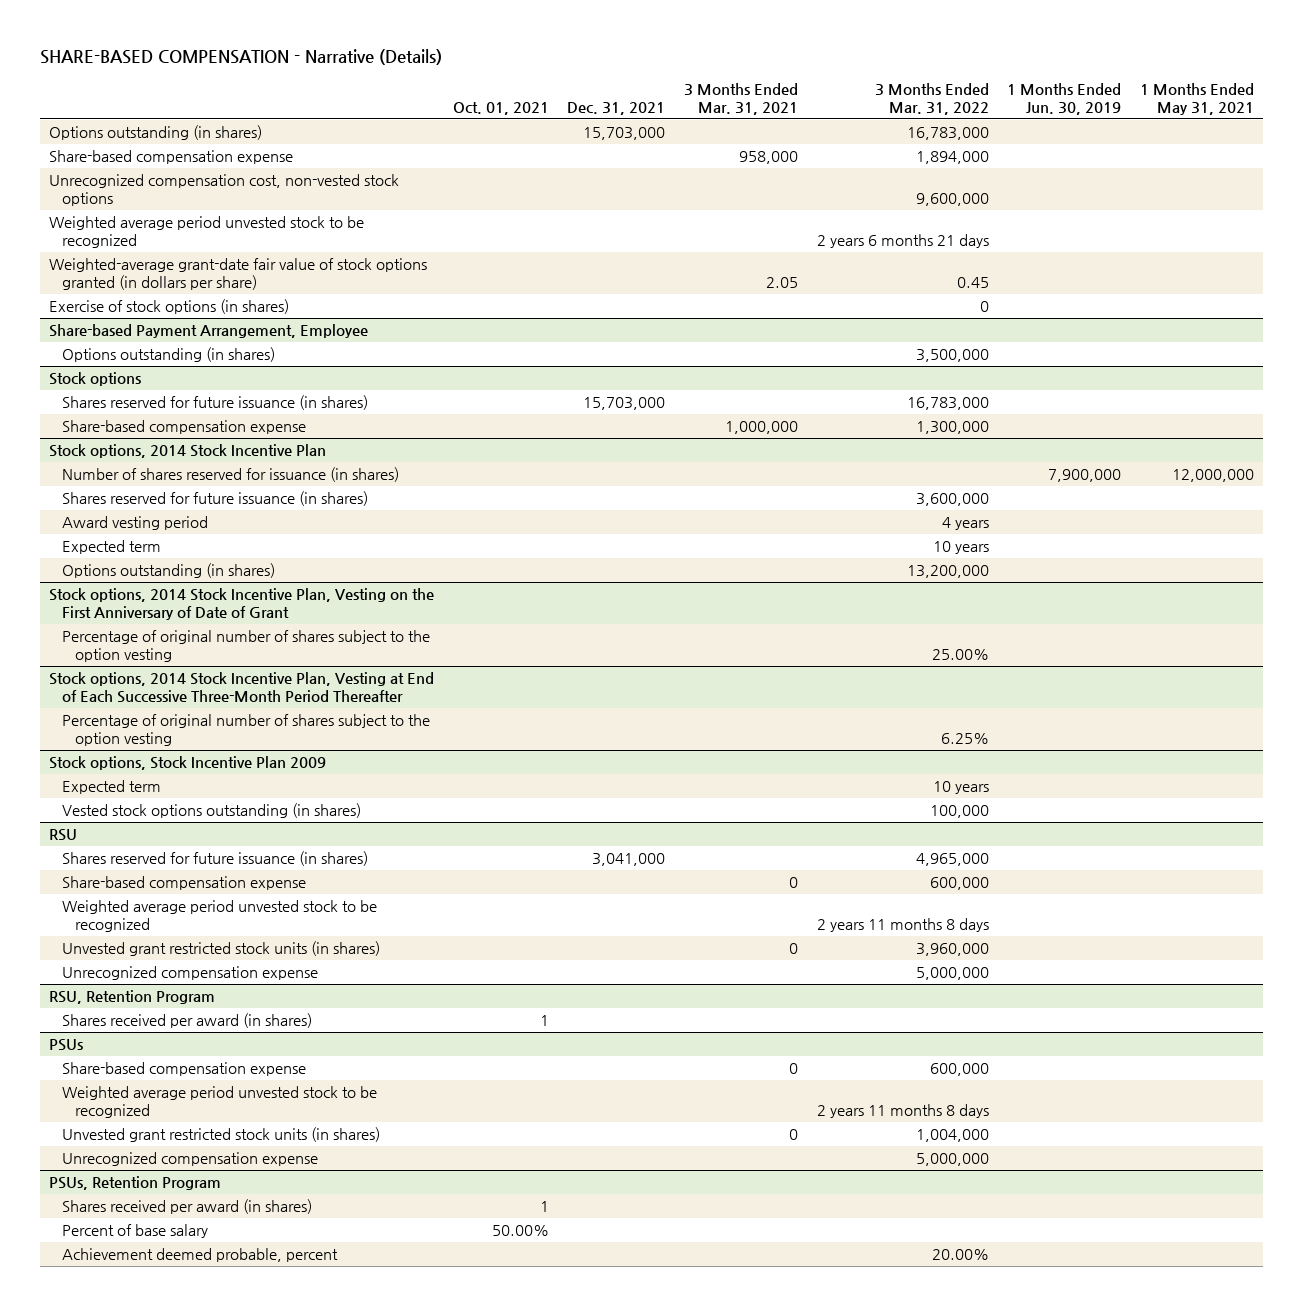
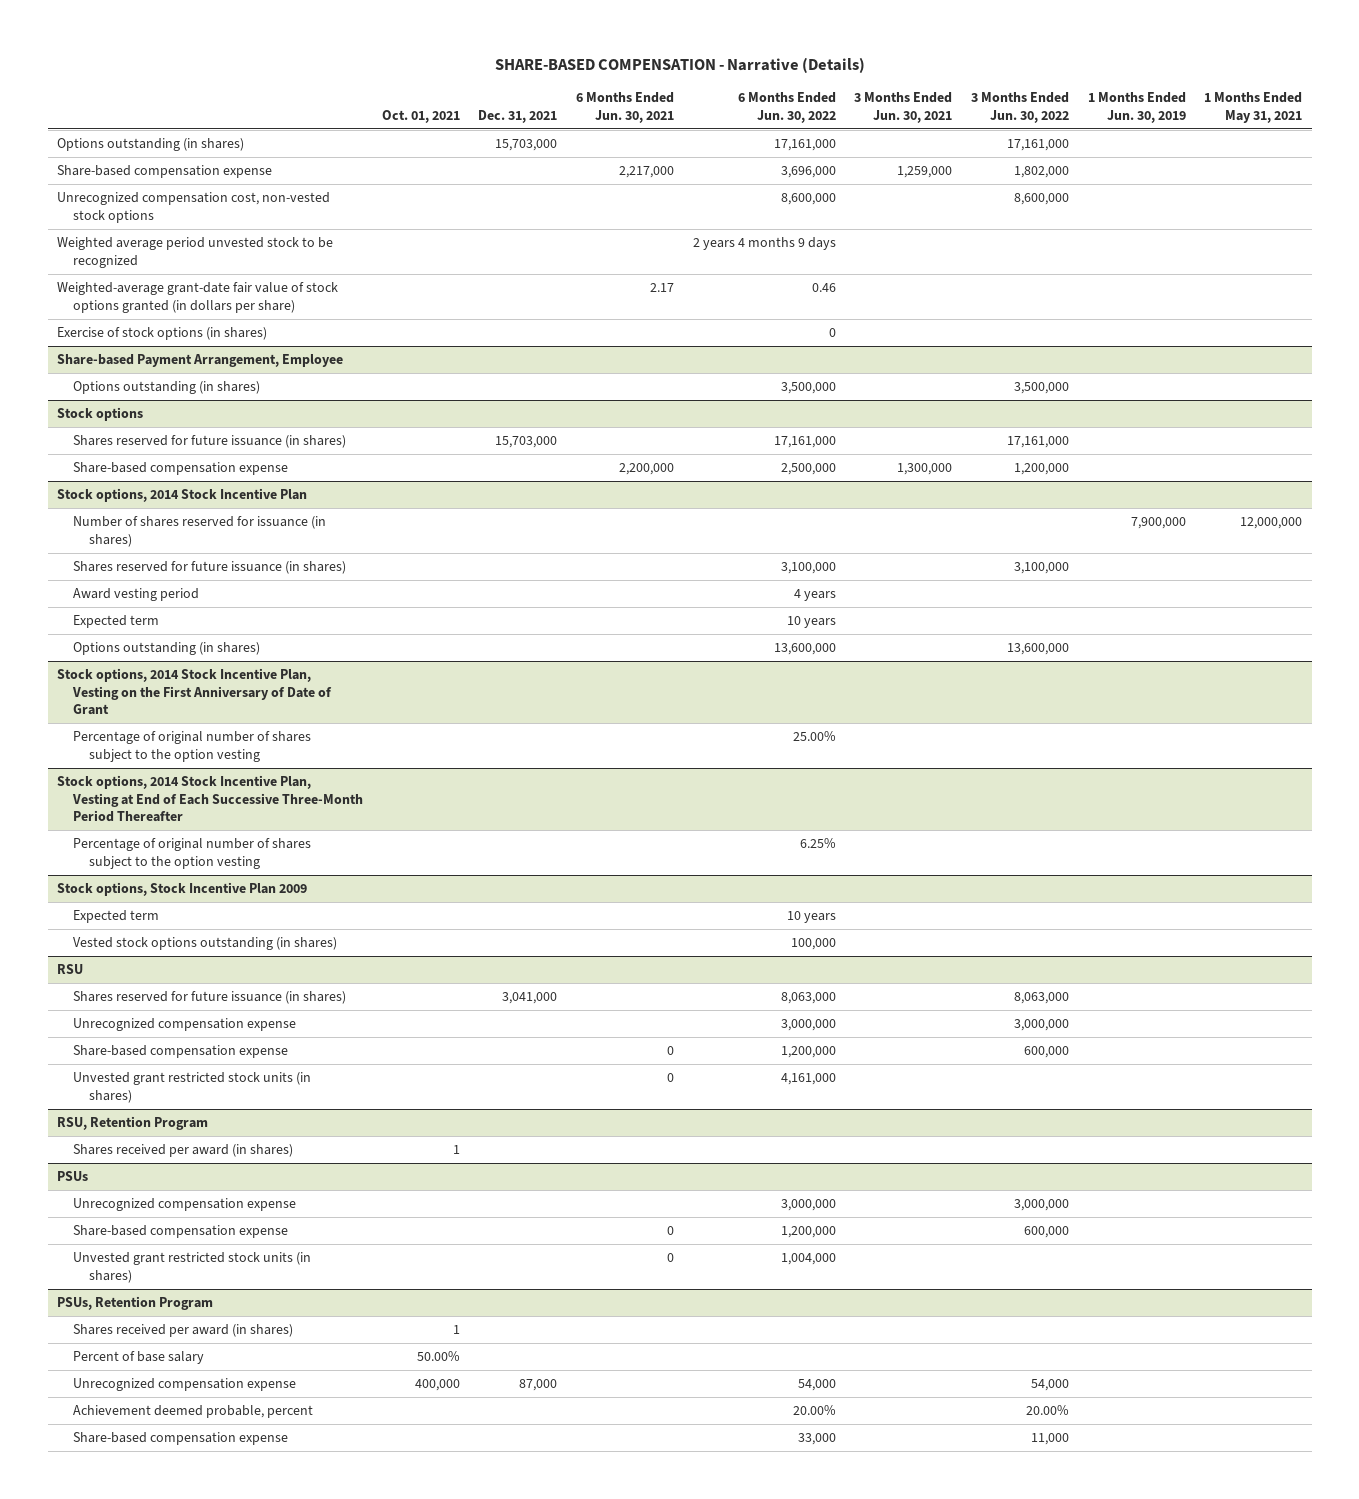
[683,83,798,116] 3 Months Ended Mar. 31, 2021 -> none
[874,83,989,116] 3 Months Ended Mar. 31, 2022 -> none
none -> [575,92,674,123] 6 Months Ended Jun. 30, 2021
none -> [737,92,836,123] 6 Months Ended Jun. 30, 2022
none -> [854,92,953,123] 3 Months Ended Jun. 30, 2021
none -> [970,92,1069,123] 3 Months Ended Jun. 30, 2022
[61,966,318,981] Unrecognized compensation expense -> [72,1018,296,1032] Unrecognized compensation expense
[61,900,377,932] Weighted average period unvested stock to be recognized -> none
[61,1152,318,1167] Unrecognized compensation expense -> [72,1198,296,1212] Unrecognized compensation expense
[61,1086,377,1118] Weighted average period unvested stock to be recognized -> none
none -> [72,1378,296,1392] Unrecognized compensation expense
none -> [72,1432,288,1446] Share-based compensation expense

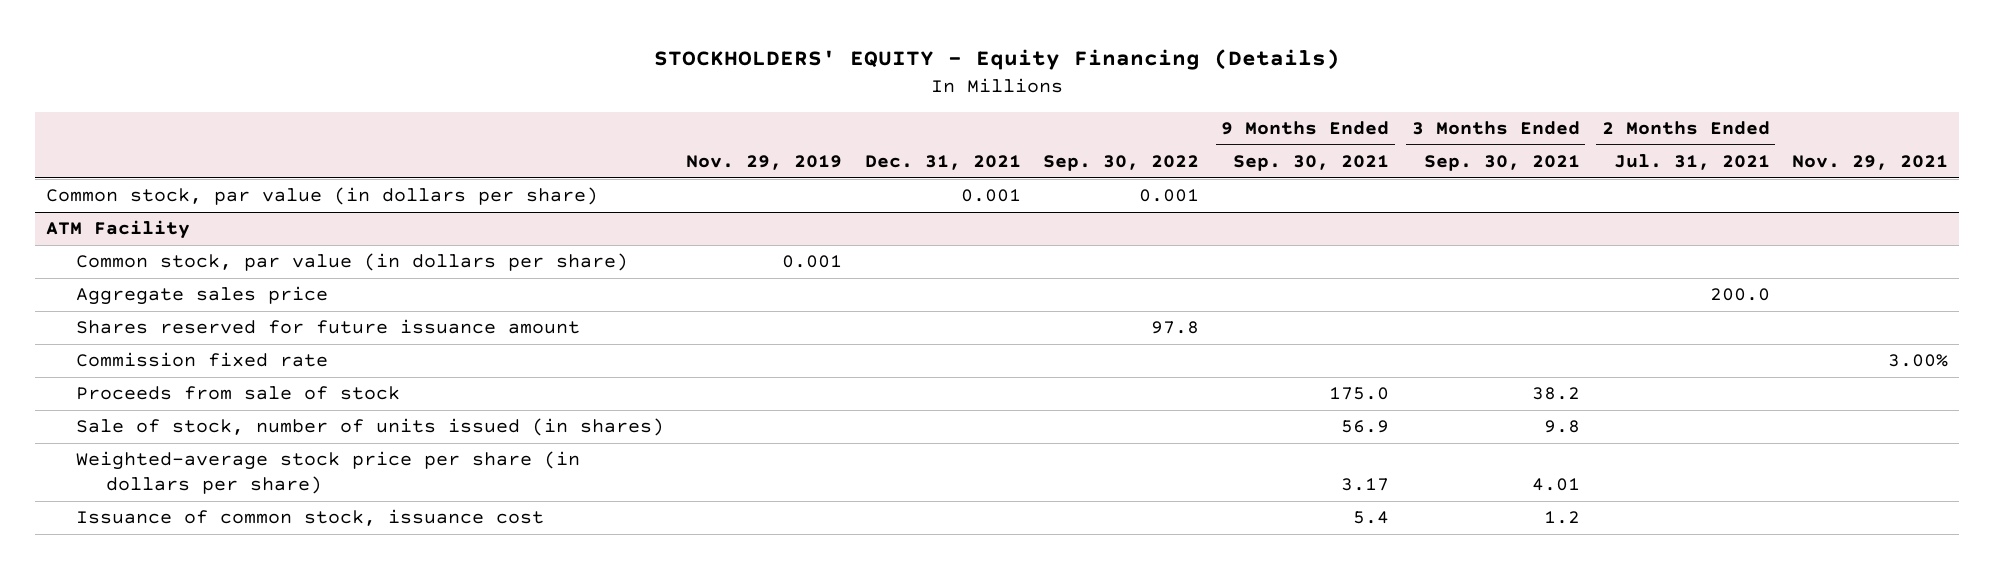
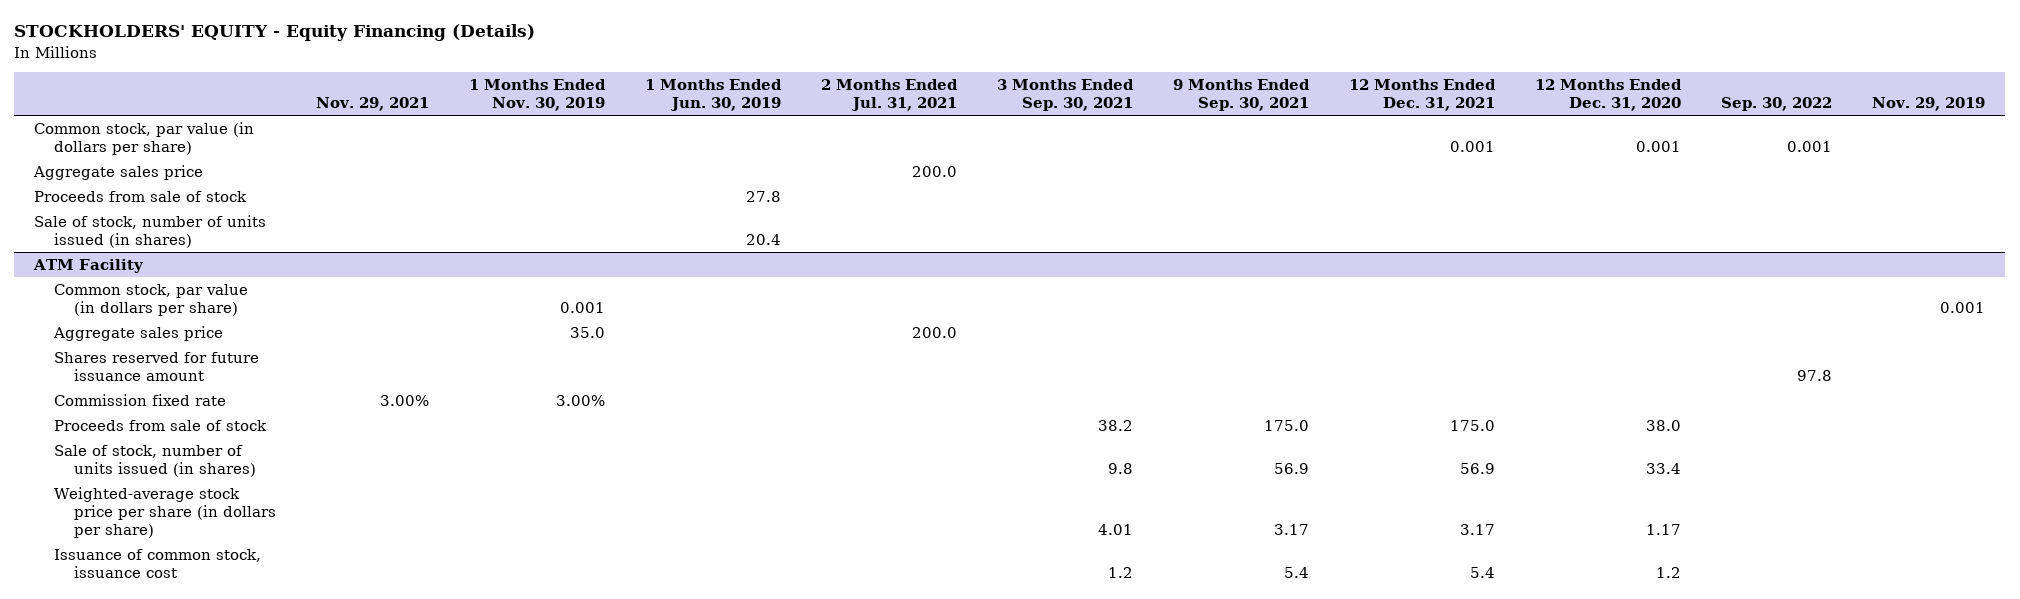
[864,155,1021,171] Dec. 31, 2021 -> none
none -> [469,79,607,112] 1 Months Ended Nov. 30, 2019
none -> [645,79,783,112] 1 Months Ended Jun. 30, 2019
none -> [1349,79,1497,112] 12 Months Ended Dec. 31, 2021
none -> [1535,79,1683,112] 12 Months Ended Dec. 31, 2020
none -> [33,164,204,180] Aggregate sales price
none -> [34,190,248,202] Proceeds from sale of stock
none -> [34,214,267,248] Sale of stock, number of units issued (in shares)

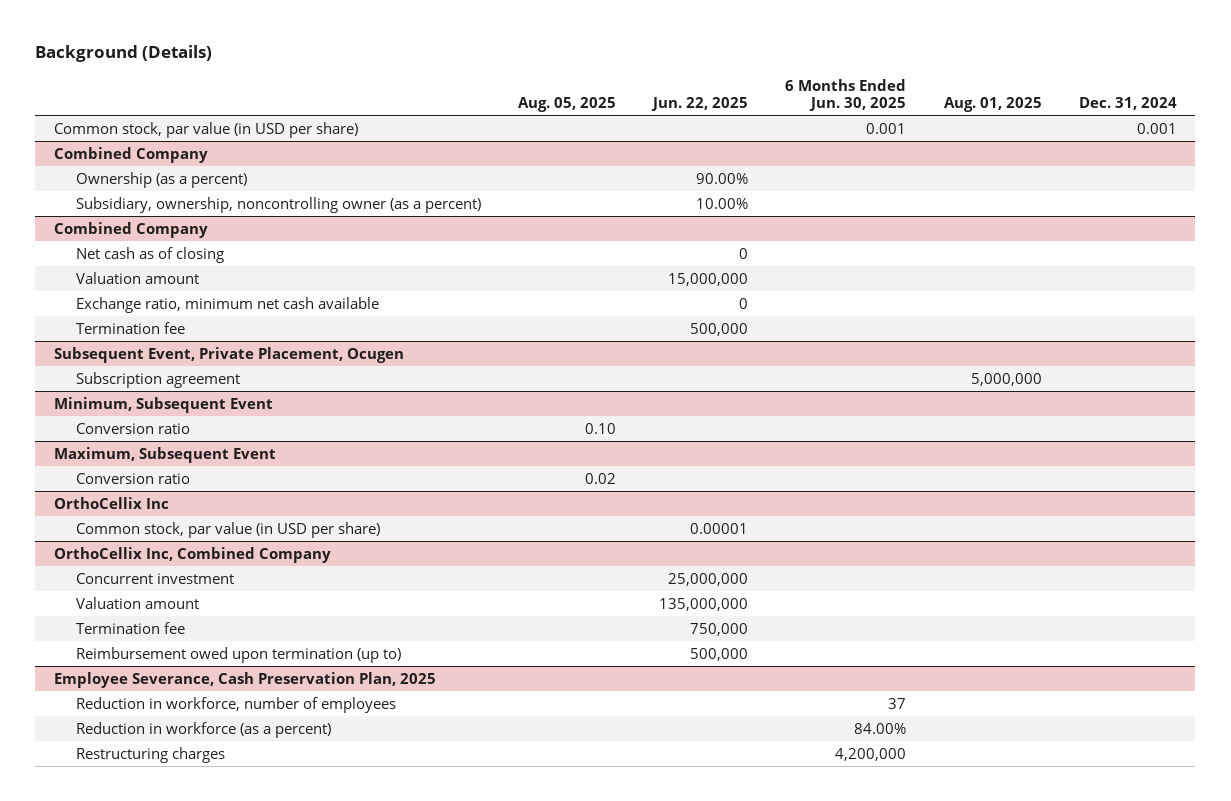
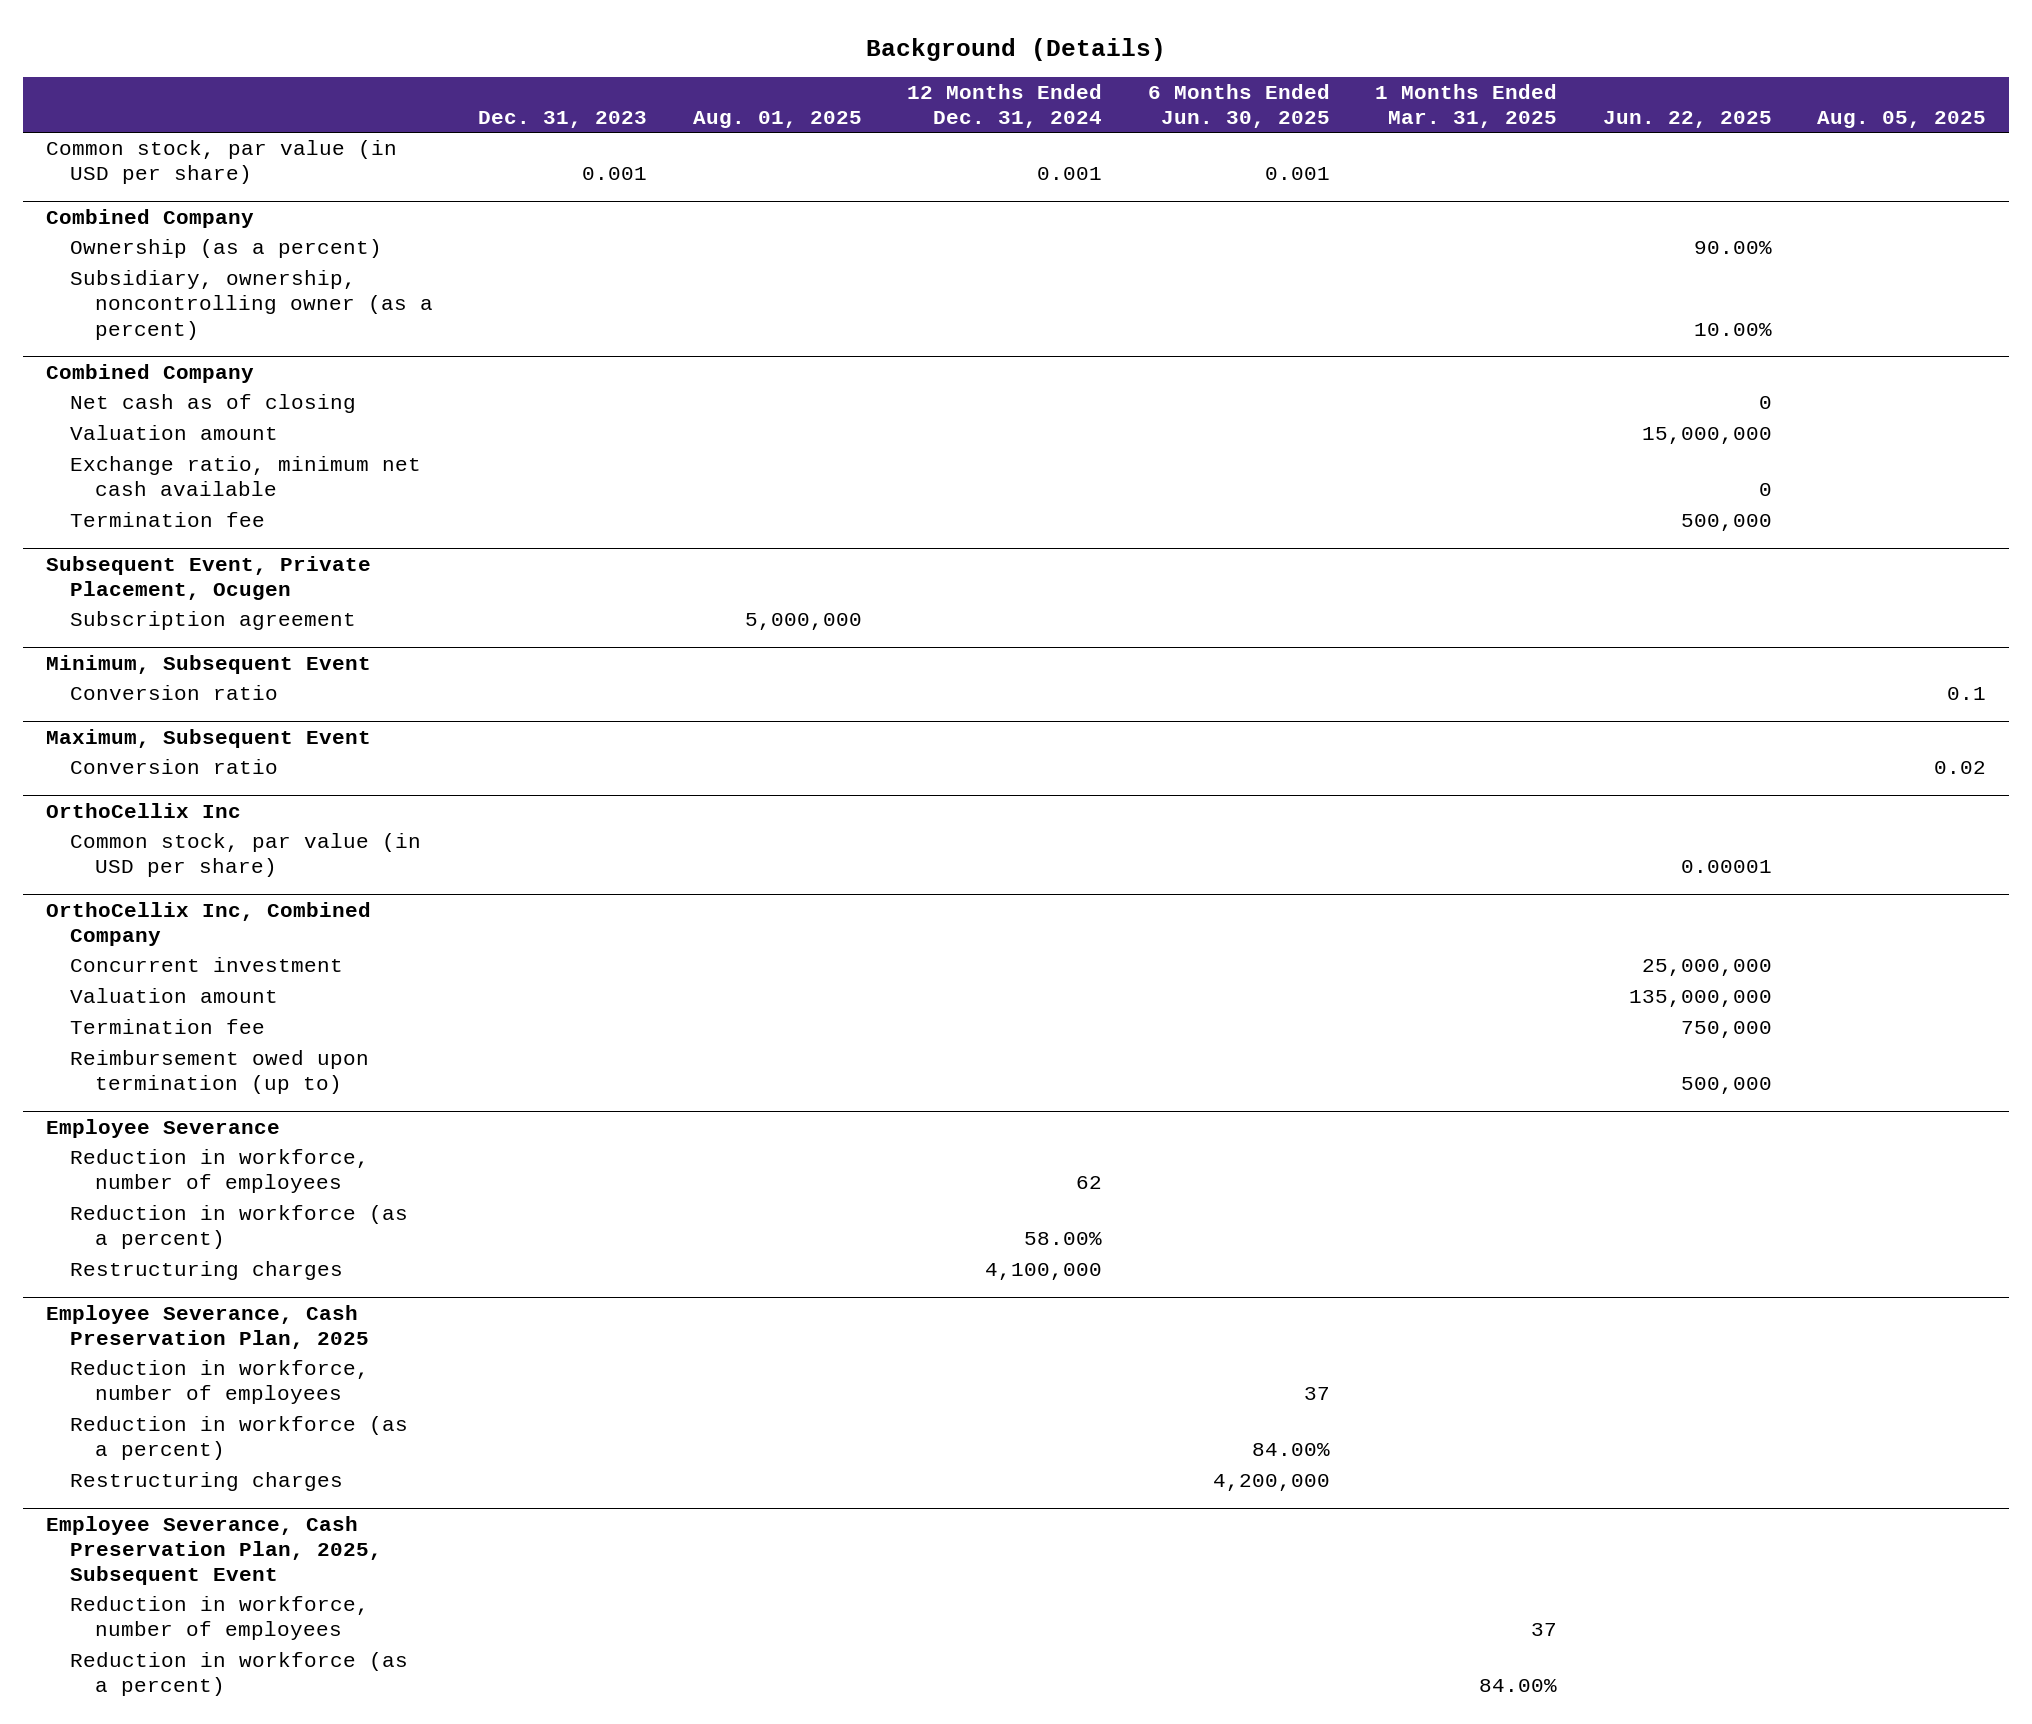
[1078,97,1177,111] Dec. 31, 2024 -> none
none -> [478,111,648,129] Dec. 31, 2023
none -> [907,84,1103,129] 12 Months Ended Dec. 31, 2024
none -> [1375,84,1558,129] 1 Months Ended Mar. 31, 2025
[584,422,616,434] 0.10 -> [1947,687,1987,701] 0.1
none -> [45,1118,280,1138] Employee Severance
none -> [70,1149,370,1194] Reduction in workforce, number of employees
none -> [70,1205,409,1250] Reduction in workforce (as a percent)
none -> [70,1261,344,1281] Restructuring charges
none -> [45,1515,383,1586] Employee Severance, Cash Preservation Plan, 2025, Subsequent Event
none -> [70,1596,370,1641] Reduction in workforce, number of employees
none -> [70,1652,409,1697] Reduction in workforce (as a percent)

